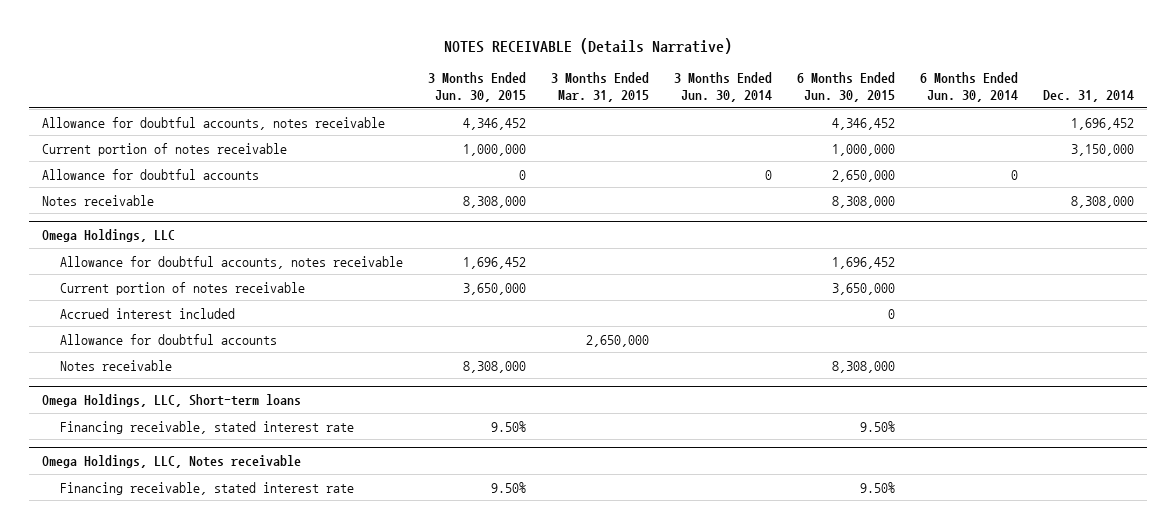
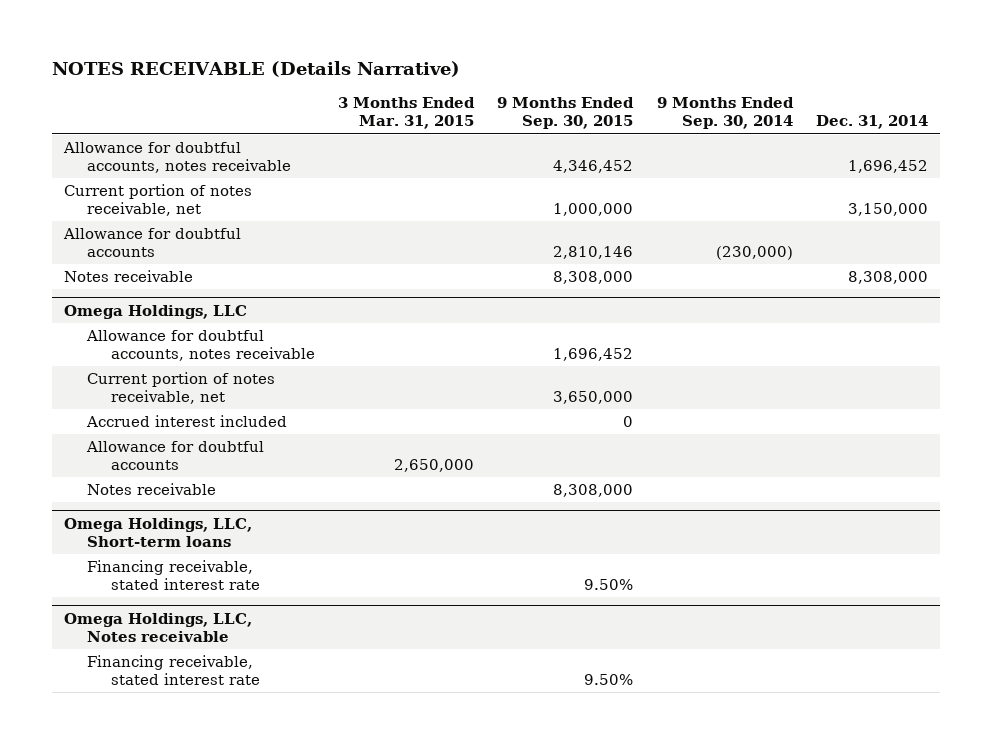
[427,72,526,103] 3 Months Ended Jun. 30, 2015 -> none
[673,72,772,103] 3 Months Ended Jun. 30, 2014 -> none
[797,72,896,103] 6 Months Ended Jun. 30, 2015 -> none
[920,72,1019,103] 6 Months Ended Jun. 30, 2014 -> none
none -> [497,97,635,130] 9 Months Ended Sep. 30, 2015
none -> [656,97,794,130] 9 Months Ended Sep. 30, 2014
[41,142,287,156] Current portion of notes receivable -> [63,184,252,216] Current portion of notes receivable, net
[59,281,305,295] Current portion of notes receivable -> [87,372,276,404] Current portion of notes receivable, net

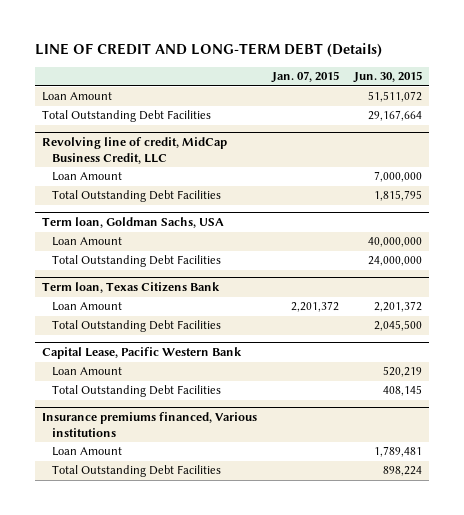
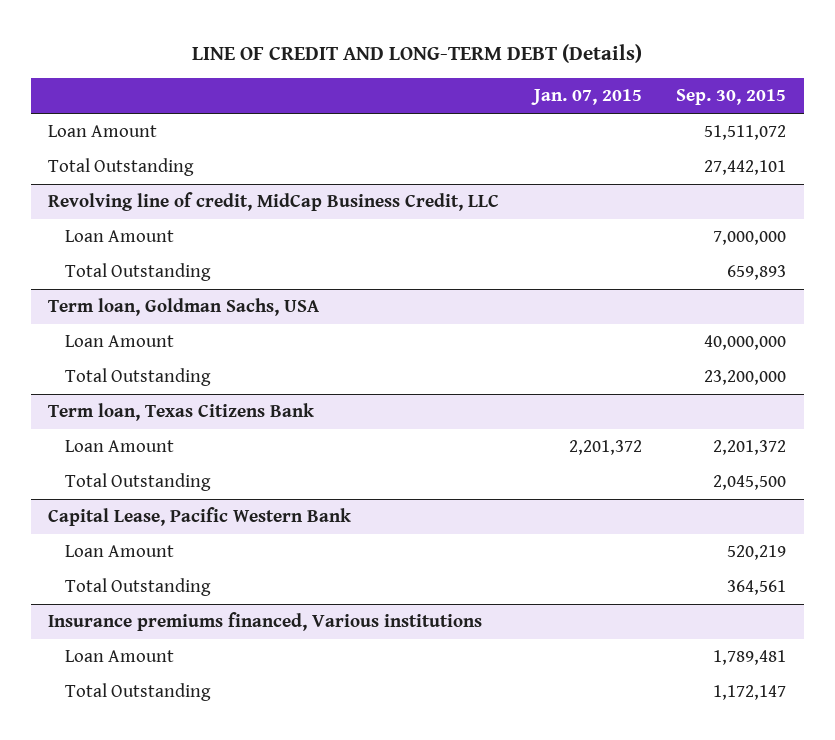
[352,71,422,84] Jun. 30, 2015 -> none
none -> [676,89,787,106] Sep. 30, 2015
[42,110,212,123] Total Outstanding Debt Facilities -> [48,158,195,177] Total Outstanding
[51,190,221,203] Total Outstanding Debt Facilities -> [64,263,211,282] Total Outstanding
[51,255,221,268] Total Outstanding Debt Facilities -> [64,368,211,387] Total Outstanding
[51,320,221,333] Total Outstanding Debt Facilities -> [64,473,211,492] Total Outstanding
[51,385,221,398] Total Outstanding Debt Facilities -> [64,578,211,597] Total Outstanding
[51,465,221,478] Total Outstanding Debt Facilities -> [64,683,211,702] Total Outstanding

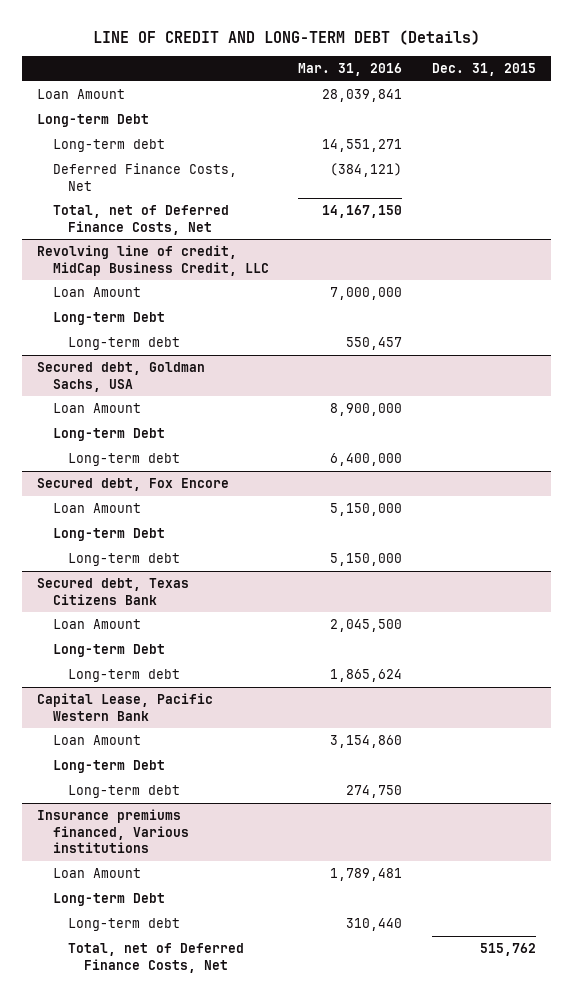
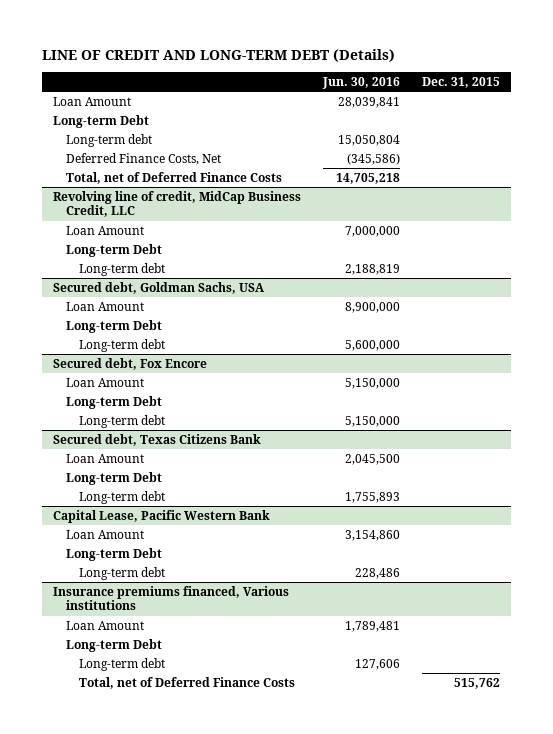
[298,63,403,77] Mar. 31, 2016 -> none
none -> [321,77,400,90] Jun. 30, 2016
[52,205,229,235] Total, net of Deferred Finance Costs, Net -> [65,171,282,184] Total, net of Deferred Finance Costs
[68,943,245,973] Total, net of Deferred Finance Costs, Net -> [78,676,295,689] Total, net of Deferred Finance Costs

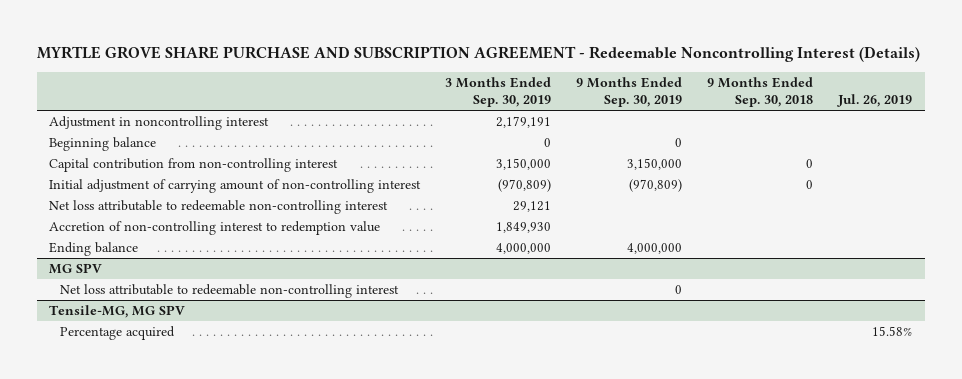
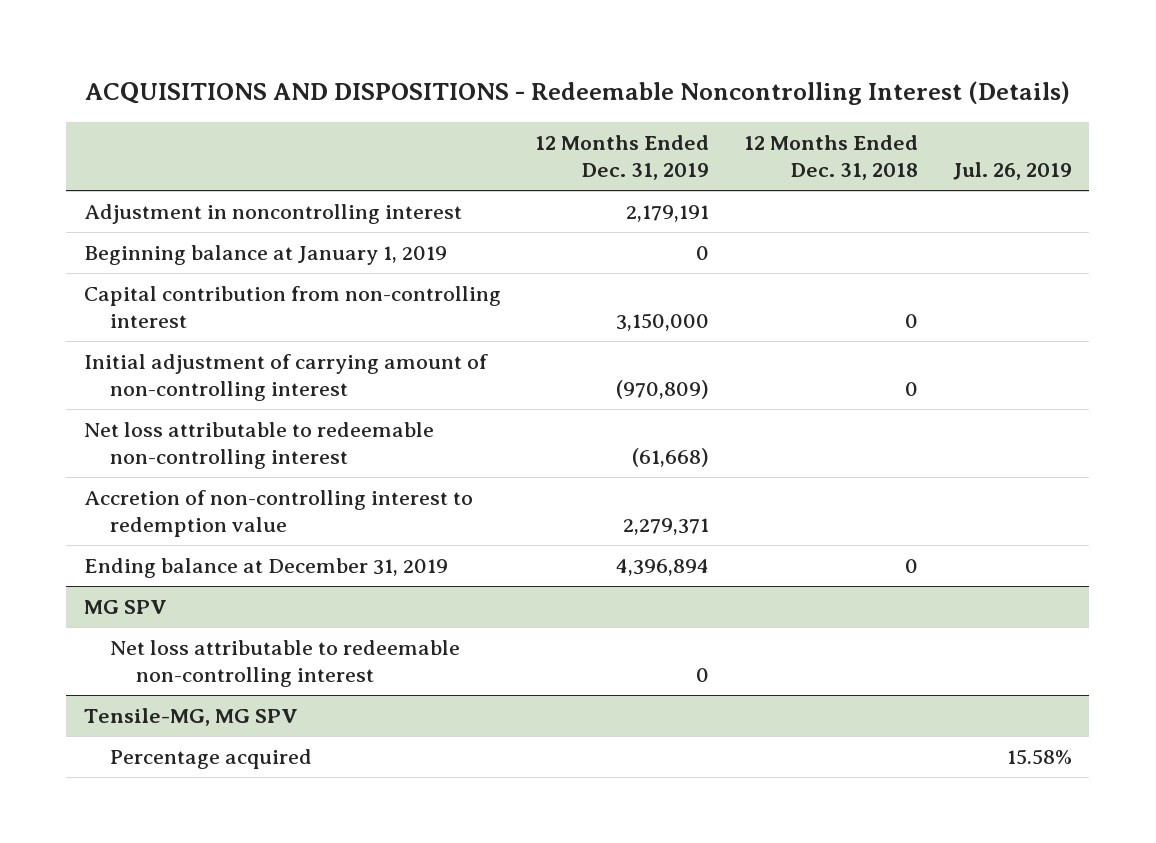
[36,46,920,63] MYRTLE GROVE SHARE PURCHASE AND SUBSCRIPTION AGREEMENT - Redeemable Noncontrolling Interest (Details) -> [84,81,1070,106] ACQUISITIONS AND DISPOSITIONS - Redeemable Noncontrolling Interest (Details)
[445,76,552,108] 3 Months Ended Sep. 30, 2019 -> none
[576,76,683,108] 9 Months Ended Sep. 30, 2019 -> none
[707,76,814,108] 9 Months Ended Sep. 30, 2018 -> none
none -> [535,135,710,181] 12 Months Ended Dec. 31, 2019
none -> [744,135,919,181] 12 Months Ended Dec. 31, 2018
[49,136,157,151] Beginning balance -> [83,245,447,266] Beginning balance at January 1, 2019
[49,241,139,256] Ending balance -> [83,558,448,579] Ending balance at December 31, 2019

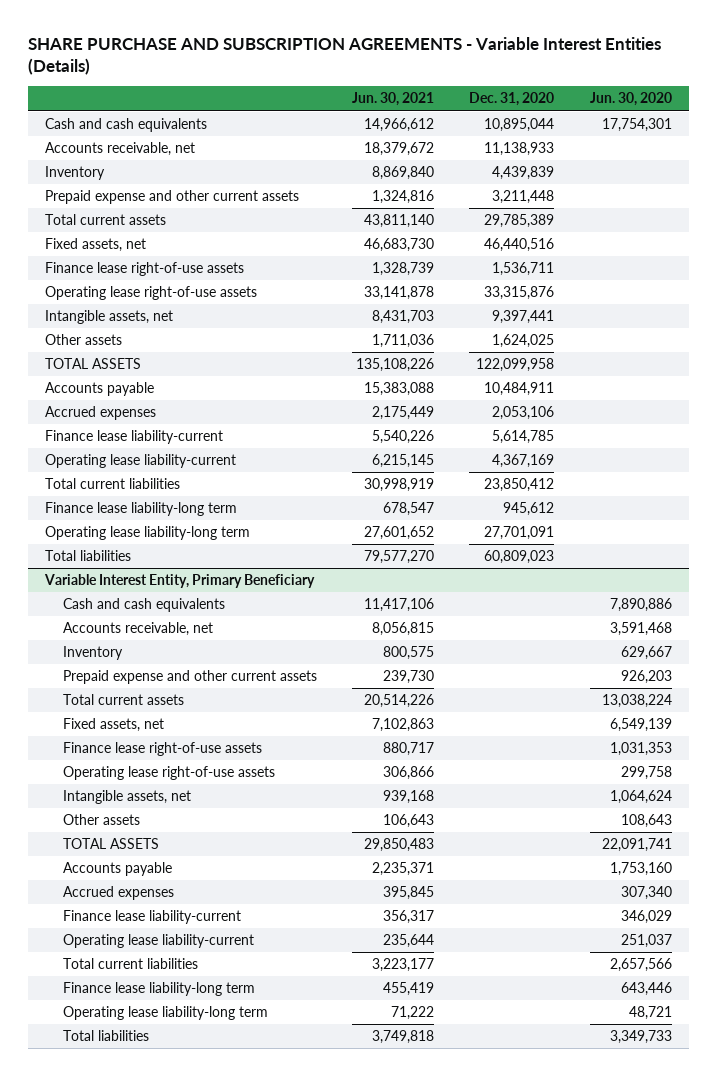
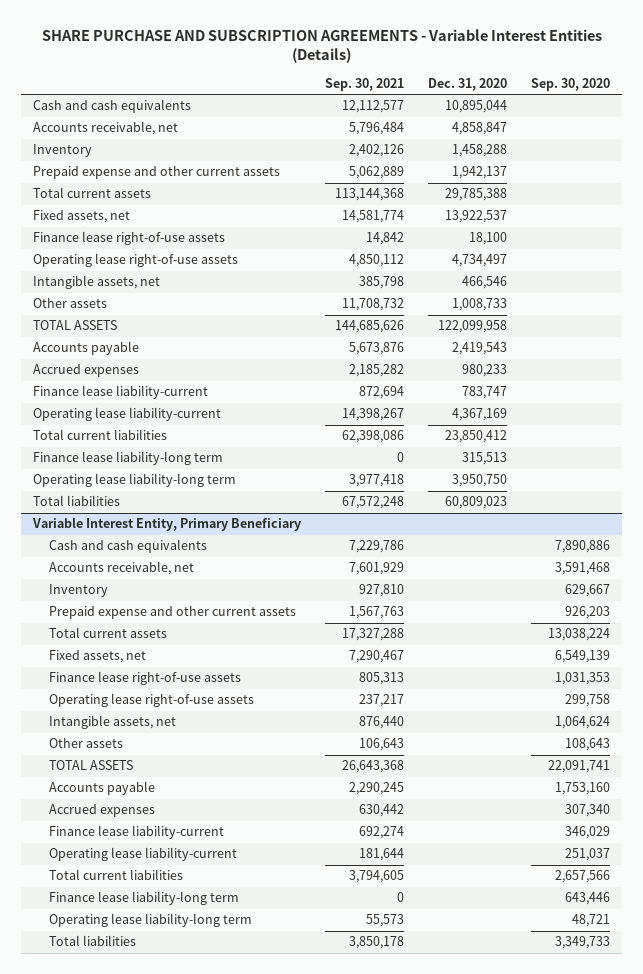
[352,92,435,107] Jun. 30, 2021 -> none
[589,92,672,107] Jun. 30, 2020 -> none
none -> [325,78,405,92] Sep. 30, 2021
none -> [531,78,611,92] Sep. 30, 2020
[484,142,555,157] 11,138,933 -> [452,122,508,136] 4,858,847
[492,166,555,181] 4,439,839 -> [452,144,508,158] 1,458,288
[492,190,555,205] 3,211,448 -> [452,166,508,180] 1,942,137
[484,214,555,229] 29,785,389 -> [445,188,508,202] 29,785,388
[484,238,555,253] 46,440,516 -> [445,210,508,224] 13,922,537
[492,262,555,277] 1,536,711 -> [469,232,508,246] 18,100
[484,286,555,301] 33,315,876 -> [452,254,508,268] 4,734,497
[492,310,555,325] 9,397,441 -> [462,276,508,290] 466,546
[492,334,555,349] 1,624,025 -> [452,298,508,312] 1,008,733
[484,382,555,397] 10,484,911 -> [452,342,508,356] 2,419,543
[492,406,555,421] 2,053,106 -> [462,364,508,378] 980,233
[492,430,555,445] 5,614,785 -> [462,386,508,400] 783,747
[503,502,555,517] 945,612 -> [462,452,508,466] 315,513
[484,526,555,541] 27,701,091 -> [452,474,508,488] 3,950,750

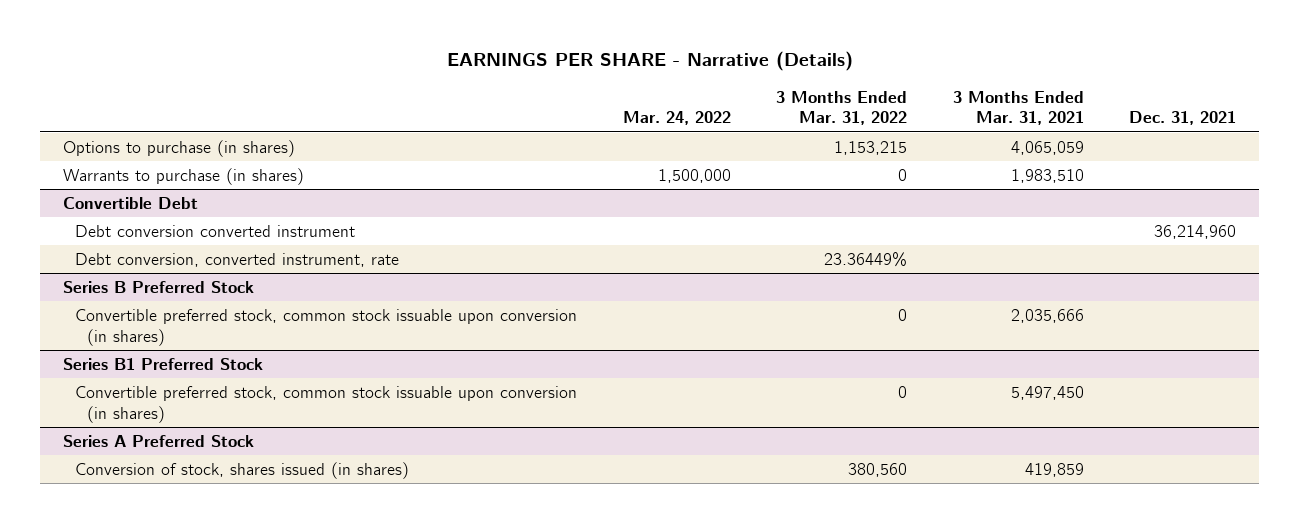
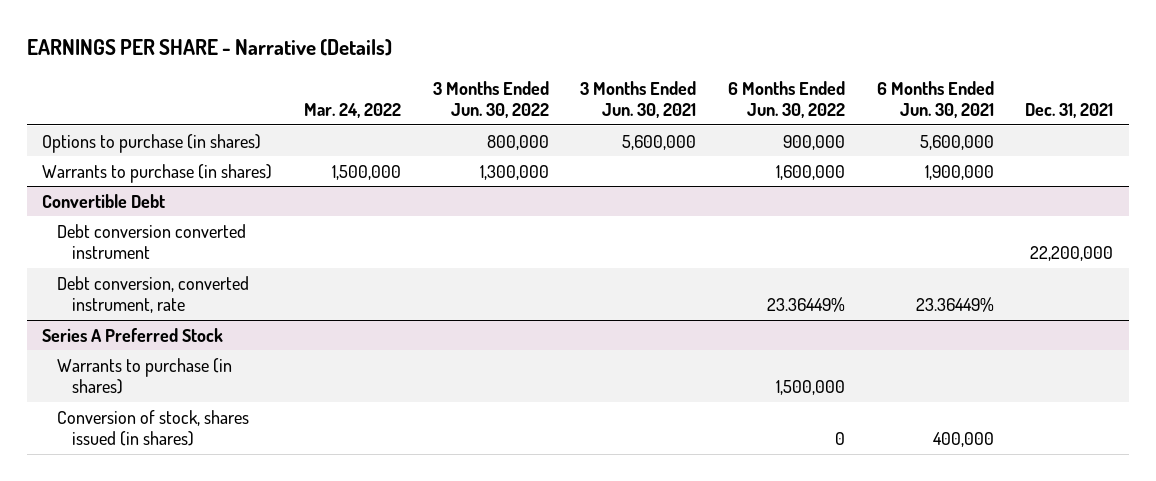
[776,90,908,126] 3 Months Ended Mar. 31, 2022 -> none
[952,90,1084,126] 3 Months Ended Mar. 31, 2021 -> none
none -> [432,80,549,119] 3 Months Ended Jun. 30, 2022
none -> [580,80,697,119] 3 Months Ended Jun. 30, 2021
none -> [728,80,846,119] 6 Months Ended Jun. 30, 2022
none -> [876,80,994,119] 6 Months Ended Jun. 30, 2021
[1154,224,1237,239] 36,214,960 -> [1030,246,1114,262] 22,200,000
[63,280,255,293] Series B Preferred Stock -> none
[75,308,578,346] Convertible preferred stock, common stock issuable upon conversion (in shares) -> none
[63,357,264,370] Series B1 Preferred Stock -> none
[75,385,578,423] Convertible preferred stock, common stock issuable upon conversion (in shares) -> none
none -> [57,357,233,395] Warrants to purchase (in shares)

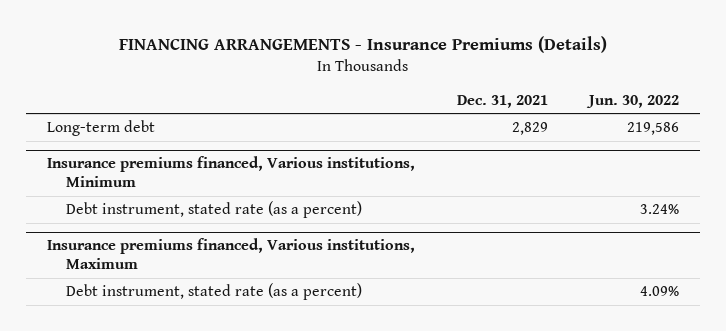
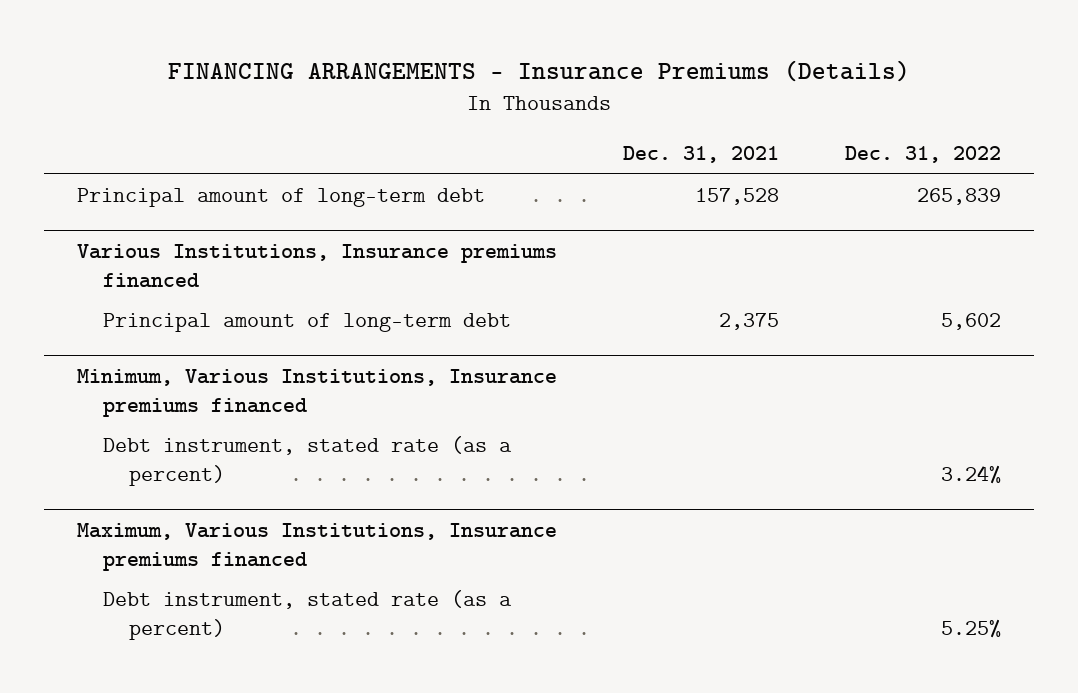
[585,94,679,108] Jun. 30, 2022 -> none
none -> [844,146,1001,164] Dec. 31, 2022
[47,120,156,137] Long-term debt -> [76,188,485,208] Principal amount of long-term debt
[511,122,548,136] 2,829 -> [694,188,779,206] 157,528
none -> [76,243,557,288] Various Institutions, Insurance premiums financed
none -> [103,313,512,333] Principal amount of long-term debt
[47,156,416,188] Insurance premiums financed, Various institutions, Minimum -> [76,368,557,417] Minimum, Various Institutions, Insurance premiums financed
[47,238,416,270] Insurance premiums financed, Various institutions, Maximum -> [76,522,557,571] Maximum, Various Institutions, Insurance premiums financed

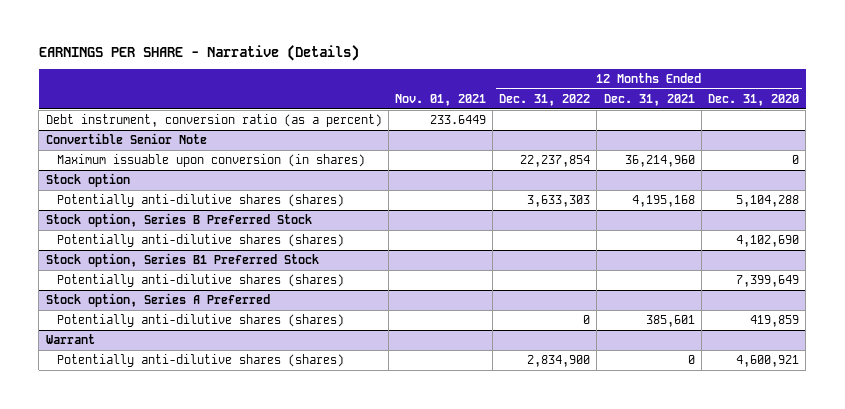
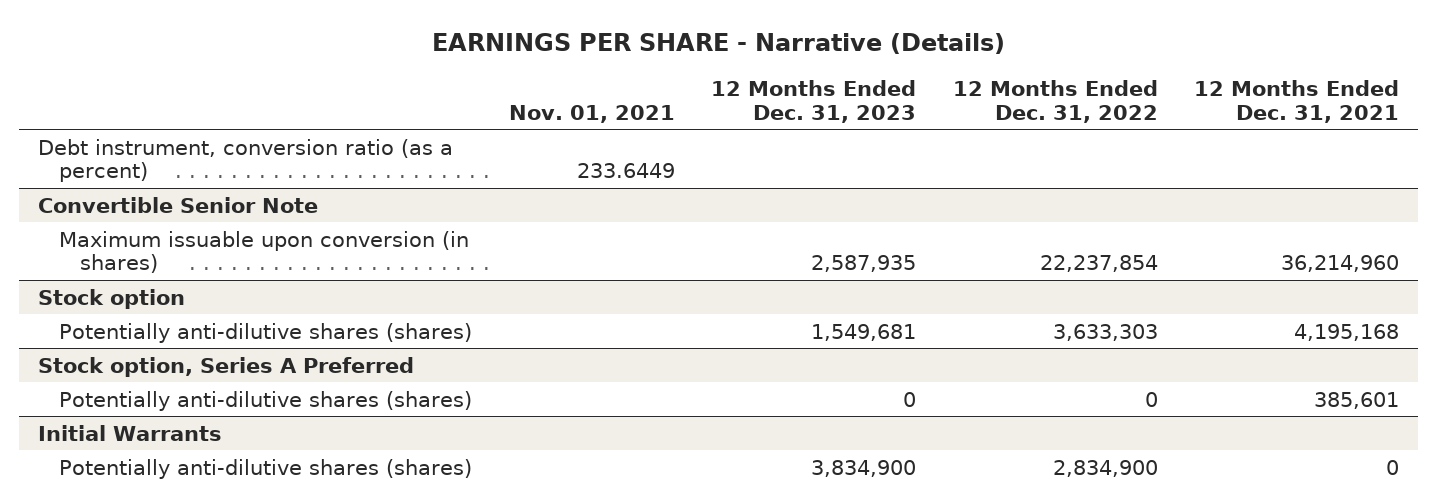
[708,93,800,106] Dec. 31, 2020 -> none
none -> [711,79,917,123] 12 Months Ended Dec. 31, 2023
[45,213,312,228] Stock option, Series B Preferred Stock -> none
[56,234,344,248] Potentially anti-dilutive shares (shares) -> none
[45,253,319,268] Stock option, Series B1 Preferred Stock -> none
[56,274,344,288] Potentially anti-dilutive shares (shares) -> none
[45,334,95,345] Warrant -> [37,424,222,441] Initial Warrants

